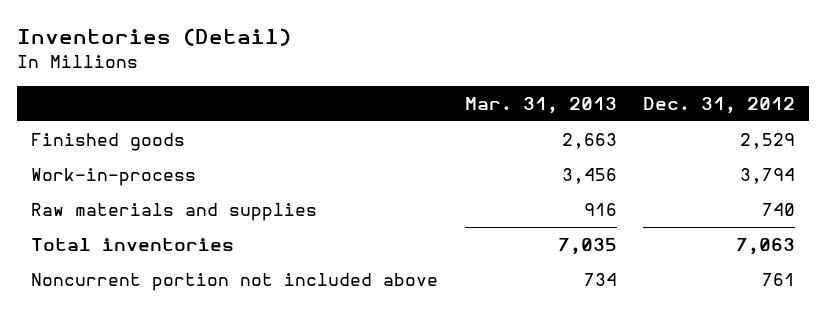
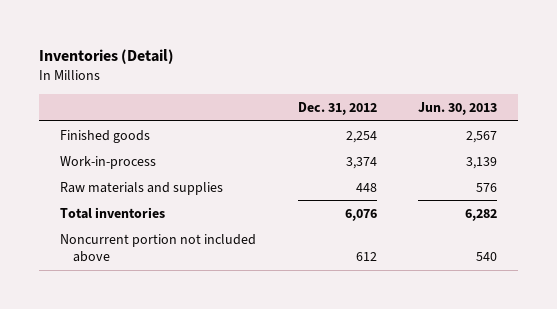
[464,96,617,114] Mar. 31, 2013 -> none
none -> [418,102,498,116] Jun. 30, 2013
[740,133,796,150] 2,529 -> [345,130,377,143] 2,254
[740,168,796,185] 3,794 -> [345,156,377,169] 3,374
[762,203,796,217] 740 -> [355,182,377,192] 448
[736,238,796,256] 7,063 -> [344,208,377,221] 6,076
[762,273,796,287] 761 -> [355,252,377,262] 612

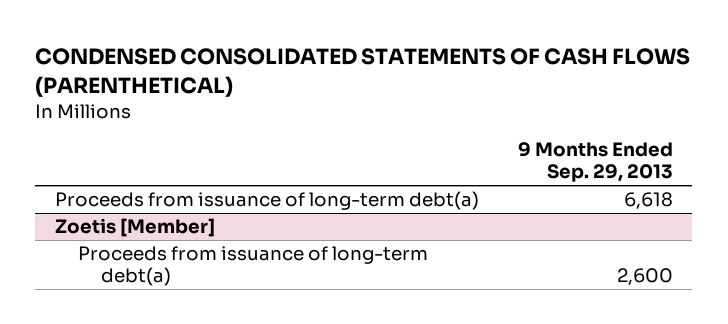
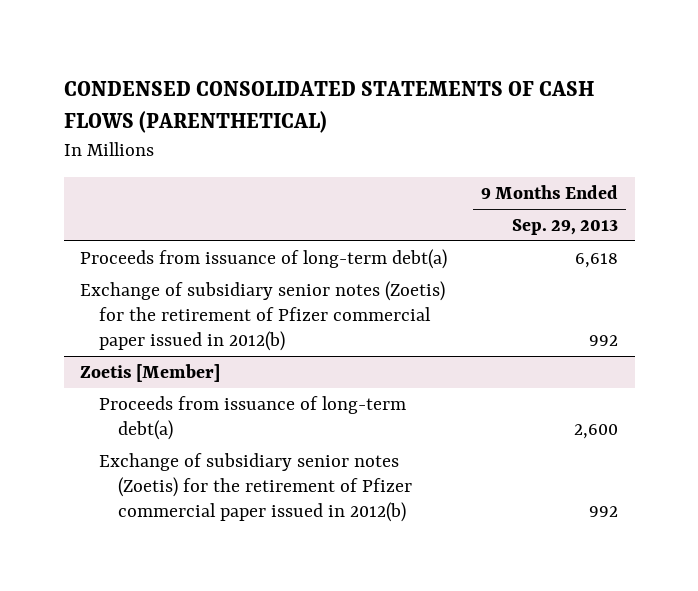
none -> [80,280,446,352] Exchange of subsidiary senior notes (Zoetis) for the retirement of Pfizer commercial paper issued in 2012(b)
none -> [99,452,412,523] Exchange of subsidiary senior notes (Zoetis) for the retirement of Pfizer commercial paper issued in 2012(b)

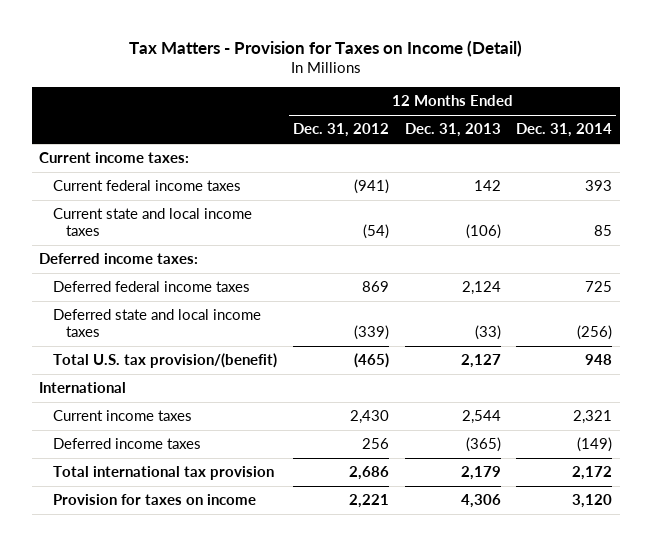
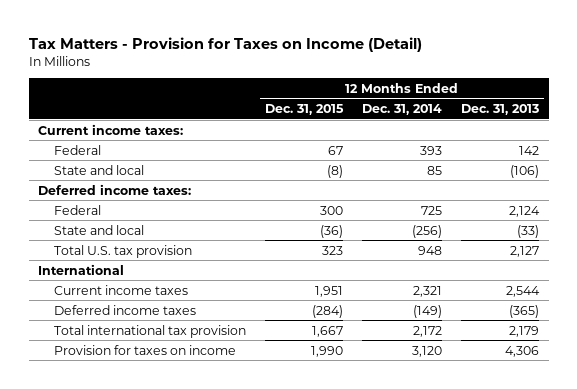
[292,123,389,138] Dec. 31, 2012 -> none
none -> [265,104,345,116] Dec. 31, 2015
[52,180,241,192] Current federal income taxes -> [53,144,101,155] Federal
[52,208,252,237] Current state and local income taxes -> [53,164,144,175] State and local
[52,281,250,293] Deferred federal income taxes -> [53,204,101,215] Federal
[52,309,261,338] Deferred state and local income taxes -> [53,224,144,235] State and local
[52,353,277,369] Total U.S. tax provision/(benefit) -> [53,244,192,258] Total U.S. tax provision

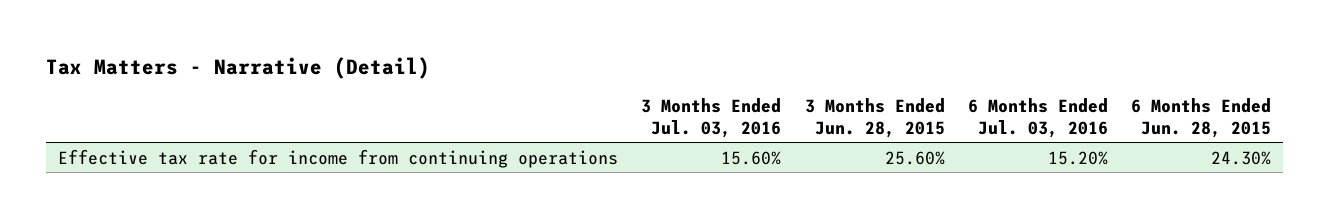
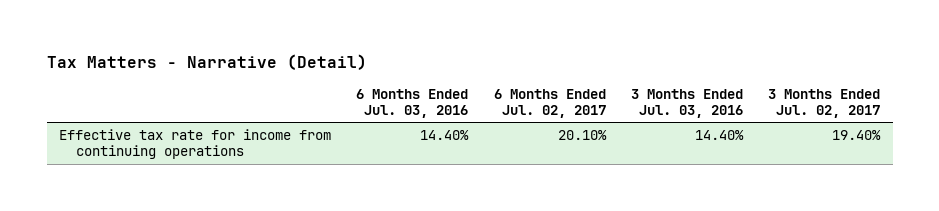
[804,98,945,138] 3 Months Ended Jun. 28, 2015 -> none
[1131,98,1272,138] 6 Months Ended Jun. 28, 2015 -> none
none -> [493,88,606,118] 6 Months Ended Jul. 02, 2017
none -> [768,88,881,118] 3 Months Ended Jul. 02, 2017
[721,150,782,165] 15.60% -> [694,130,744,141] 14.40%
[1047,150,1108,165] 15.20% -> [420,130,470,141] 14.40%

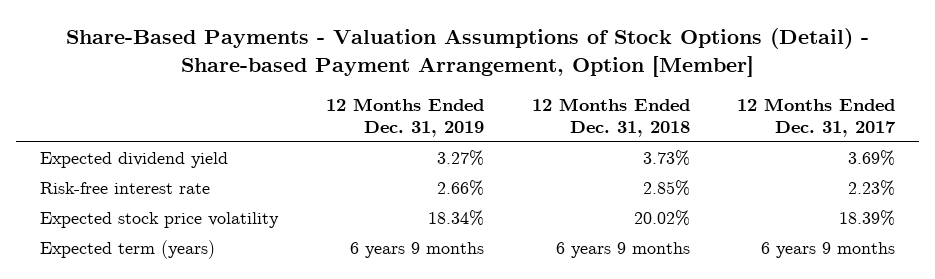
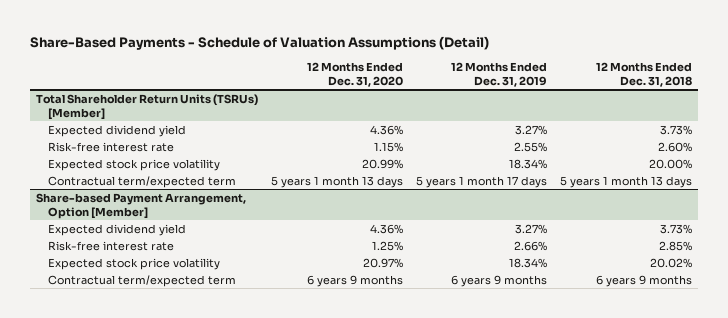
[65,27,869,77] Share-Based Payments - Valuation Assumptions of Stock Options (Detail) - Share-based Payment Arrangement, Option [Member] -> [29,36,489,51] Share-Based Payments - Schedule of Valuation Assumptions (Detail)
[737,98,897,137] 12 Months Ended Dec. 31, 2017 -> none
none -> [306,62,403,87] 12 Months Ended Dec. 31, 2020
none -> [36,93,259,120] Total Shareholder Return Units (TSRUs) [Member]
none -> [48,141,175,152] Risk-free interest rate
none -> [48,158,221,171] Expected stock price volatility
none -> [48,175,237,188] Contractual term/expected term
none -> [36,192,247,219] Share-based Payment Arrangement, Option [Member]
none -> [48,223,187,236] Expected dividend yield
[39,240,215,260] Expected term (years) -> [48,274,237,287] Contractual term/expected term

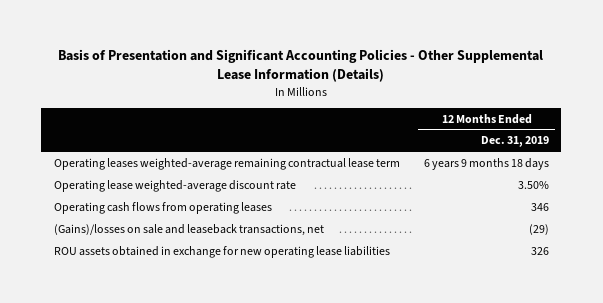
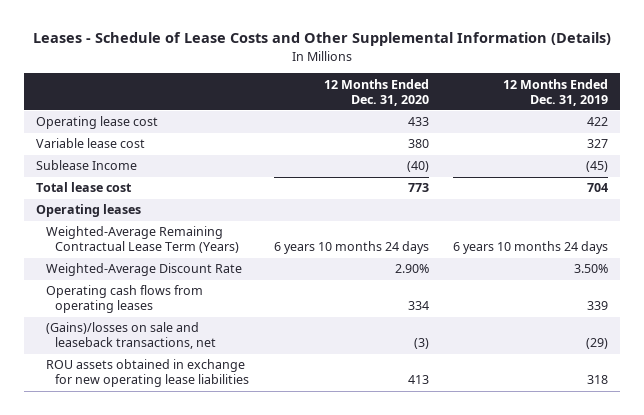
[58,49,544,83] Basis of Presentation and Significant Accounting Policies - Other Supplemental Lease Information (Details) -> [32,32,611,47] Leases - Schedule of Lease Costs and Other Supplemental Information (Details)
none -> [323,78,429,106] 12 Months Ended Dec. 31, 2020
none -> [35,116,158,130] Operating lease cost
none -> [35,138,145,149] Variable lease cost
none -> [35,160,137,171] Sublease Income
none -> [35,182,132,193] Total lease cost
none -> [35,204,141,218] Operating leases
[53,157,400,170] Operating leases weighted-average remaining contractual lease term -> [45,226,240,254] Weighted-Average Remaining Contractual Lease Term (Years)
[424,157,550,170] 6 years 9 months 18 days -> [452,241,608,255] 6 years 10 months 24 days
[53,179,296,192] Operating lease weighted-average discount rate -> [45,263,242,277] Weighted-Average Discount Rate
[531,202,550,211] 346 -> [586,301,608,311] 339
[531,246,550,255] 326 -> [586,375,608,385] 318

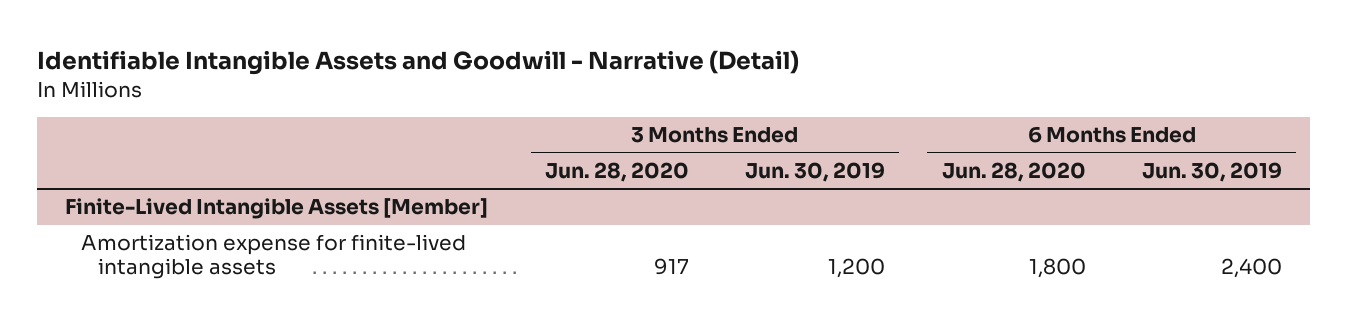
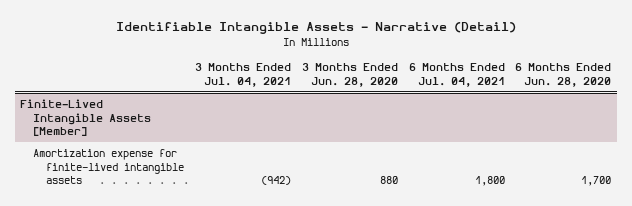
[37,49,800,75] Identifiable Intangible Assets and Goodwill - Narrative (Detail) -> [115,22,516,35] Identifiable Intangible Assets - Narrative (Detail)
[745,161,886,182] Jun. 30, 2019 -> none
[1142,161,1283,182] Jun. 30, 2019 -> none
none -> [194,63,291,87] 3 Months Ended Jul. 04, 2021
none -> [408,63,505,87] 6 Months Ended Jul. 04, 2021
[653,258,689,276] 917 -> [379,176,398,185] 880
[1028,258,1086,279] 1,800 -> [581,176,612,187] 1,700

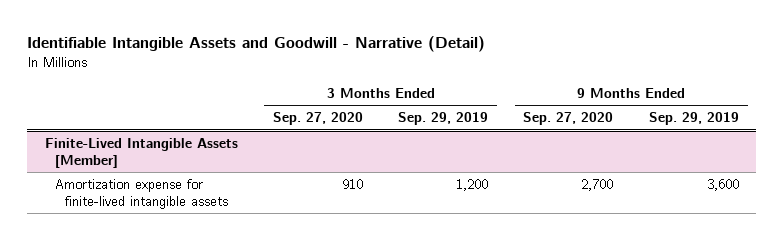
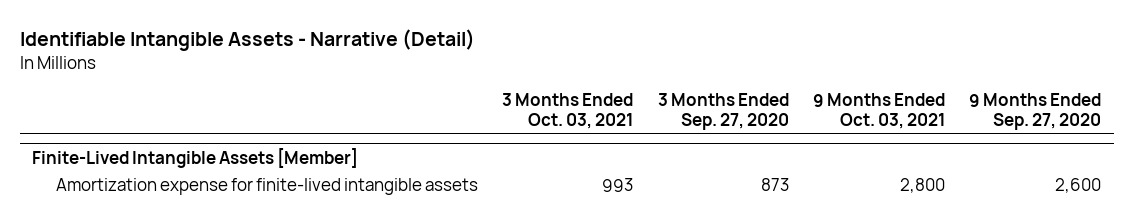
[26,36,485,53] Identifiable Intangible Assets and Goodwill - Narrative (Detail) -> [19,29,475,52] Identifiable Intangible Assets - Narrative (Detail)
[398,112,489,126] Sep. 29, 2019 -> none
[648,112,739,126] Sep. 29, 2019 -> none
none -> [502,93,634,130] 3 Months Ended Oct. 03, 2021
none -> [812,93,945,130] 9 Months Ended Oct. 03, 2021
[341,179,363,190] 910 -> [760,177,789,191] 873
[581,179,614,192] 2,700 -> [1055,177,1102,193] 2,600

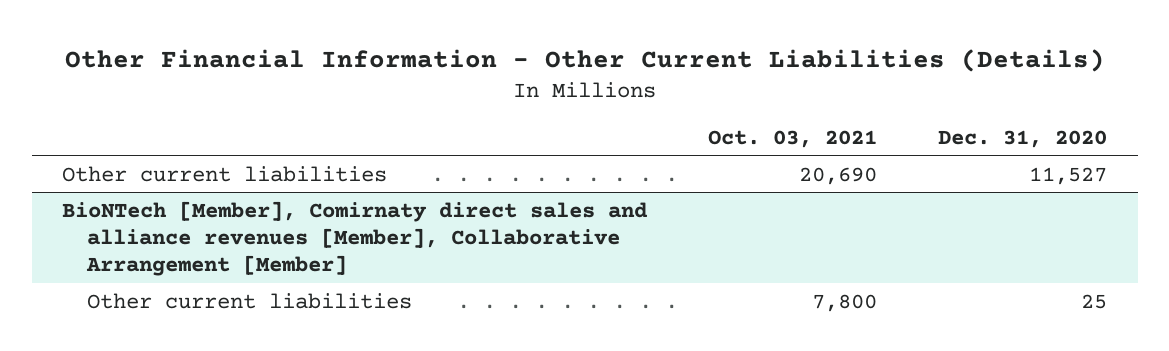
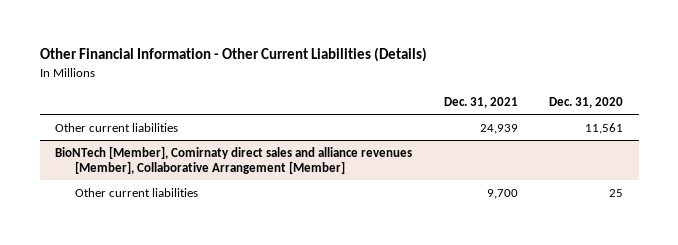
[708,129,878,148] Oct. 03, 2021 -> none
none -> [443,96,518,108] Dec. 31, 2021
[1029,166,1108,185] 11,527 -> [584,122,623,134] 11,561

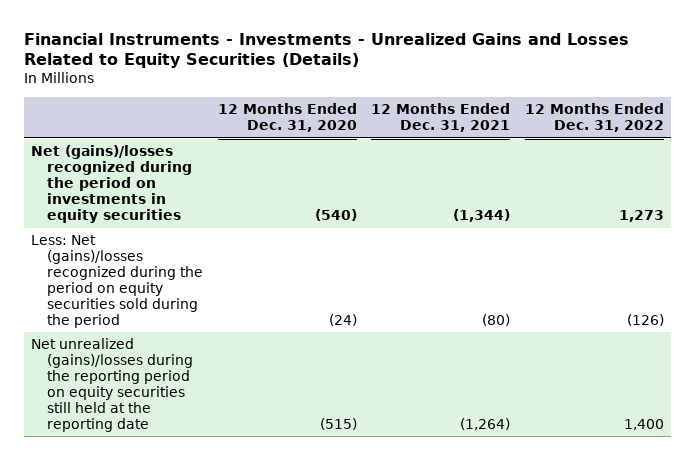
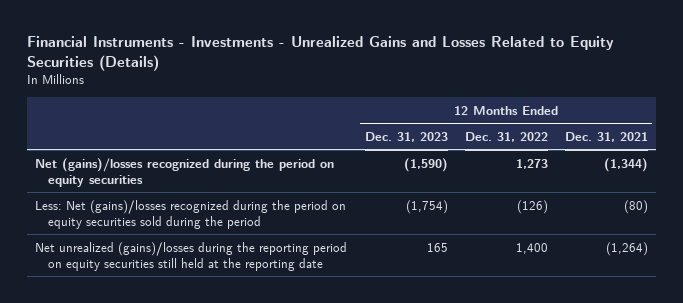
[217,103,357,133] 12 Months Ended Dec. 31, 2020 -> none
none -> [364,131,448,142] Dec. 31, 2023
[31,145,192,223] Net (gains)/losses recognized during the period on investments in equity securities -> [35,157,335,187] Net (gains)/losses recognized during the period on equity securities

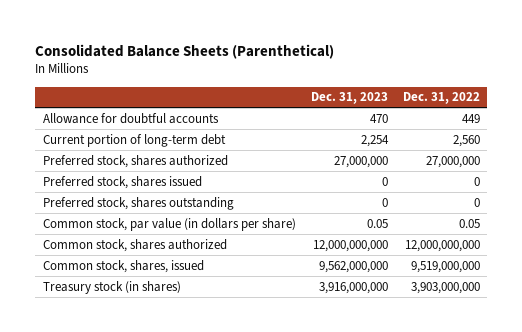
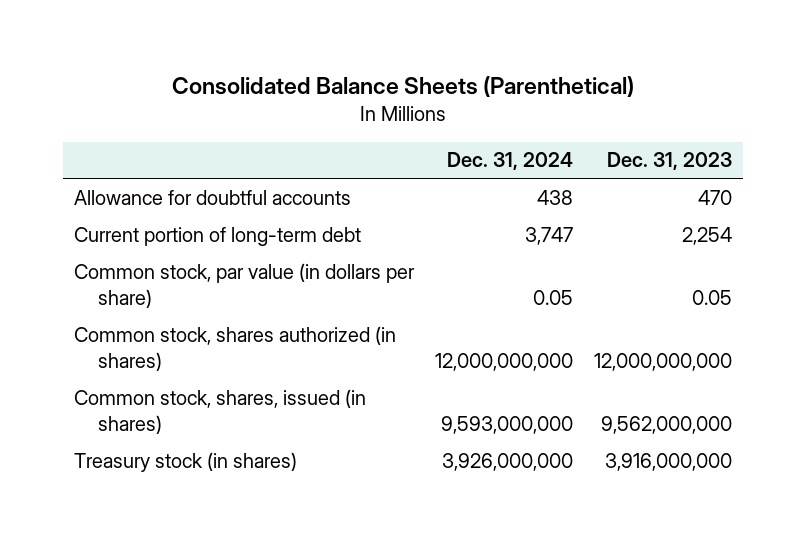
[402,92,480,105] Dec. 31, 2022 -> none
none -> [446,152,573,171] Dec. 31, 2024
[42,154,228,168] Preferred stock, shares authorized -> none
[42,175,202,189] Preferred stock, shares issued -> none
[42,196,234,210] Preferred stock, shares outstanding -> none
[42,238,227,252] Common stock, shares authorized -> [73,325,396,371] Common stock, shares authorized (in shares)
[42,259,204,273] Common stock, shares, issued -> [73,388,366,434] Common stock, shares, issued (in shares)

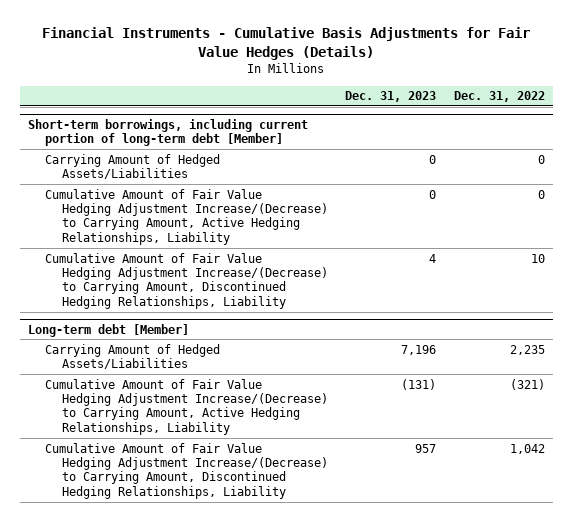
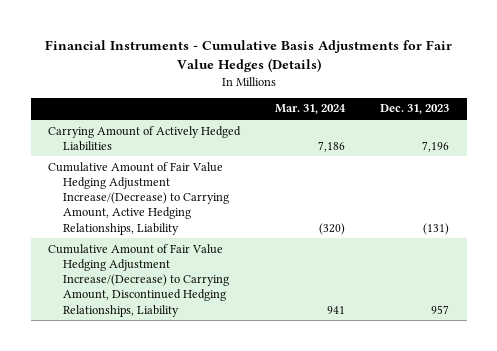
[453,91,545,103] Dec. 31, 2022 -> none
none -> [275,104,347,115] Mar. 31, 2024
[28,118,309,147] Short-term borrowings, including current portion of long-term debt [Member] -> none
[45,188,329,245] Cumulative Amount of Fair Value Hedging Adjustment Increase/(Decrease) to Carrying Amount, Active Hedging Relationships, Liability -> none
[45,252,329,309] Cumulative Amount of Fair Value Hedging Adjustment Increase/(Decrease) to Carrying Amount, Discontinued Hedging Relationships, Liability -> none
[28,323,190,337] Long-term debt [Member] -> none
[45,343,221,369] Carrying Amount of Hedged Assets/Liabilities -> none
[45,153,221,179] Carrying Amount of Hedged Assets/Liabilities -> [48,125,242,151] Carrying Amount of Actively Hedged Liabilities
[429,154,437,164] 0 -> [422,140,450,152] 7,196

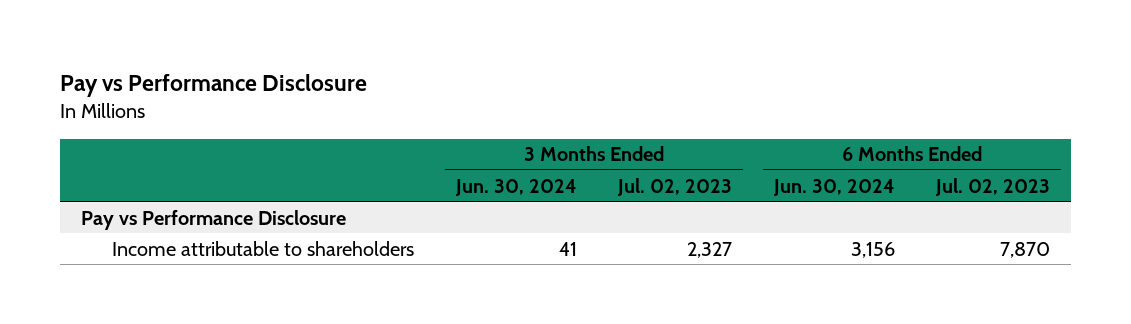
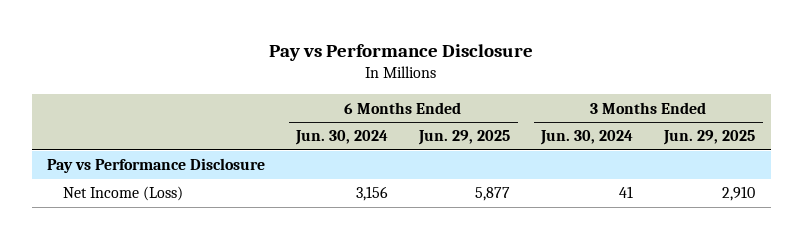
[617,177,733,196] Jul. 02, 2023 -> none
[935,177,1051,196] Jul. 02, 2023 -> none
none -> [418,130,511,146] Jun. 29, 2025
none -> [663,130,756,146] Jun. 29, 2025
[112,240,415,256] Income attributable to shareholders -> [62,186,183,202] Net Income (Loss)

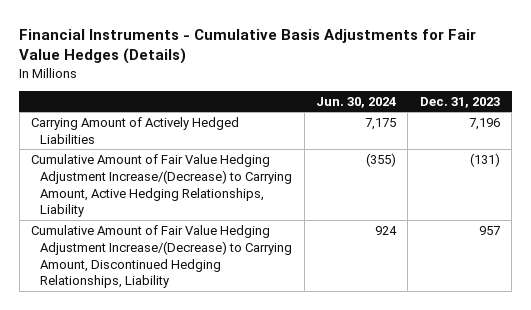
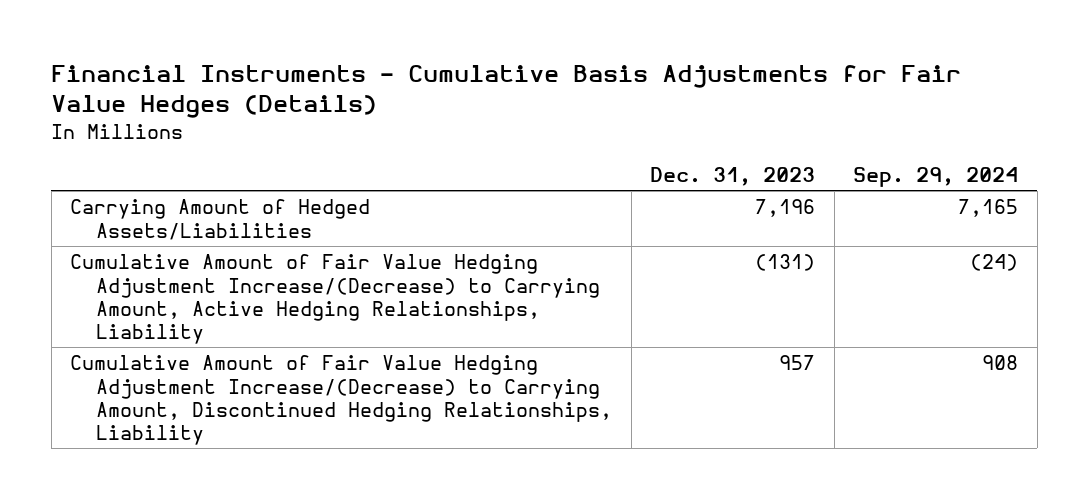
[316,96,397,108] Jun. 30, 2024 -> none
none -> [853,167,1019,188] Sep. 29, 2024
[30,116,239,144] Carrying Amount of Actively Hedged Liabilities -> [70,199,371,240] Carrying Amount of Hedged Assets/Liabilities

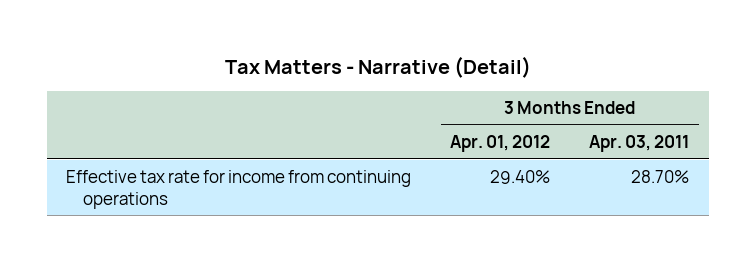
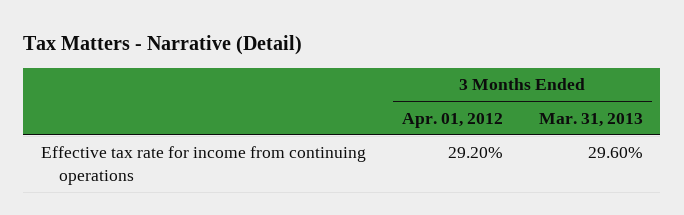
[589,134,690,152] Apr. 03, 2011 -> none
none -> [538,112,643,127] Mar. 31, 2013
[490,170,551,185] 29.40% -> [447,147,503,159] 29.20%

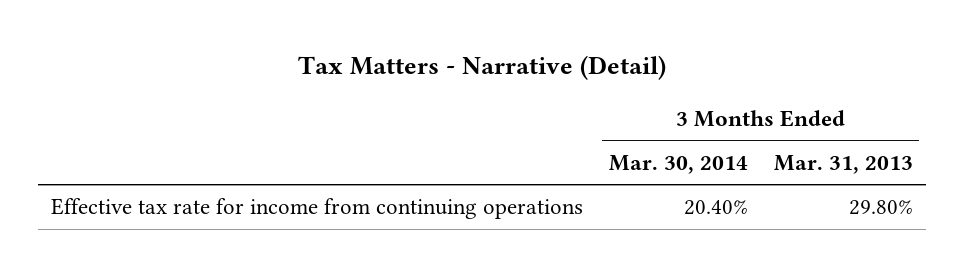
[401,112,503,128] Apr. 01, 2012 -> none
none -> [608,154,748,174] Mar. 30, 2014
[587,147,643,159] 29.60% -> [848,200,913,216] 29.80%

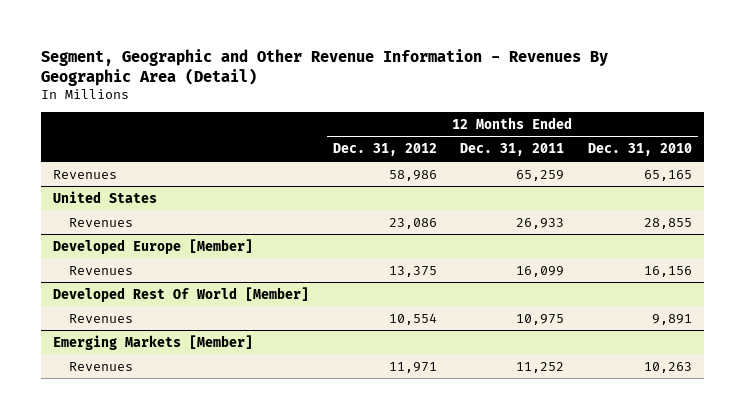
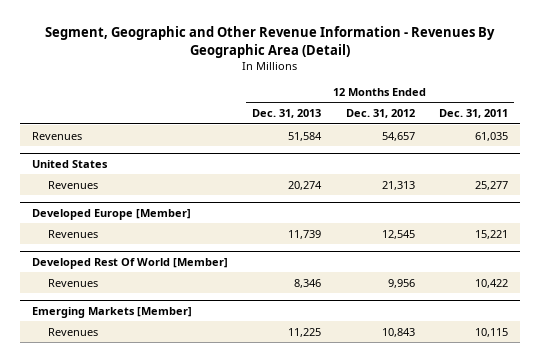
[588,143,693,157] Dec. 31, 2010 -> none
none -> [252,108,322,118] Dec. 31, 2013
[388,169,437,181] 58,986 -> [381,131,415,141] 54,657
[516,169,565,181] 65,259 -> [474,131,508,141] 61,035
[388,217,437,229] 23,086 -> [381,180,415,190] 21,313
[516,217,565,229] 26,933 -> [474,180,508,190] 25,277
[388,265,437,277] 13,375 -> [381,229,415,239] 12,545
[516,265,565,277] 16,099 -> [474,229,508,239] 15,221
[388,312,437,325] 10,554 -> [387,278,415,288] 9,956
[516,313,565,325] 10,975 -> [474,278,508,288] 10,422
[388,361,437,373] 11,971 -> [381,327,415,337] 10,843
[516,361,565,373] 11,252 -> [474,327,508,337] 10,115

